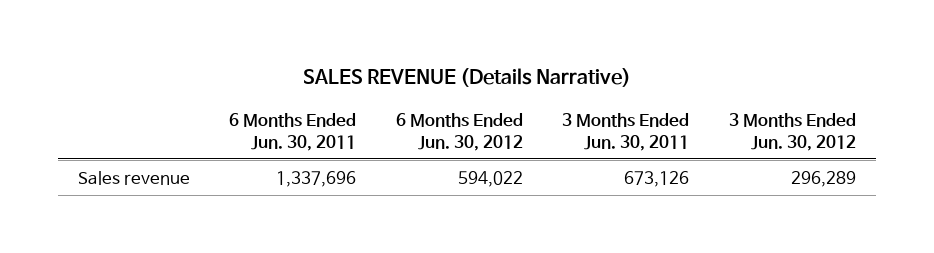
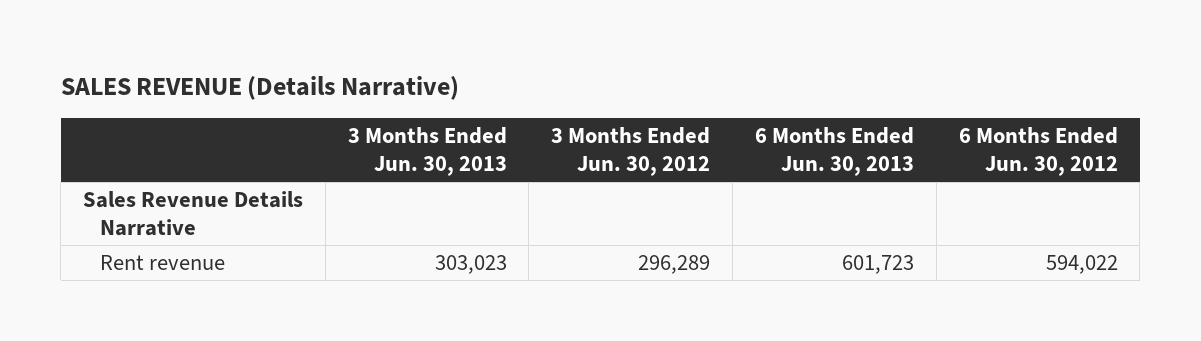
[229,112,357,151] 6 Months Ended Jun. 30, 2011 -> none
[562,112,690,151] 3 Months Ended Jun. 30, 2011 -> none
none -> [347,126,507,177] 3 Months Ended Jun. 30, 2013
none -> [754,126,914,177] 6 Months Ended Jun. 30, 2013
none -> [82,190,303,237] Sales Revenue Details Narrative
[77,170,190,185] Sales revenue -> [100,254,226,270] Rent revenue

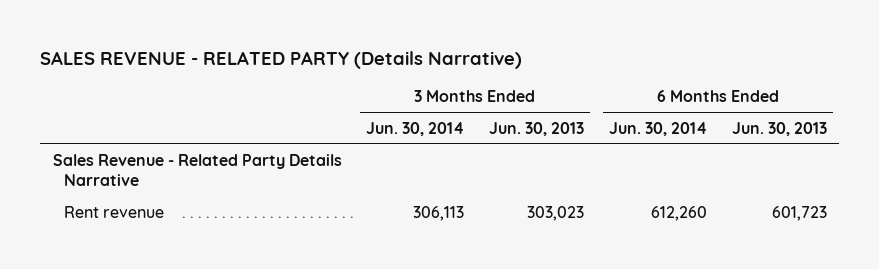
[60,76,459,101] SALES REVENUE (Details Narrative) -> [40,50,523,69] SALES REVENUE - RELATED PARTY (Details Narrative)
[551,126,711,177] 3 Months Ended Jun. 30, 2012 -> none
[958,126,1118,177] 6 Months Ended Jun. 30, 2012 -> none
none -> [366,121,465,136] Jun. 30, 2014
none -> [608,121,707,136] Jun. 30, 2014
[82,190,303,237] Sales Revenue Details Narrative -> [52,154,342,187] Sales Revenue - Related Party Details Narrative

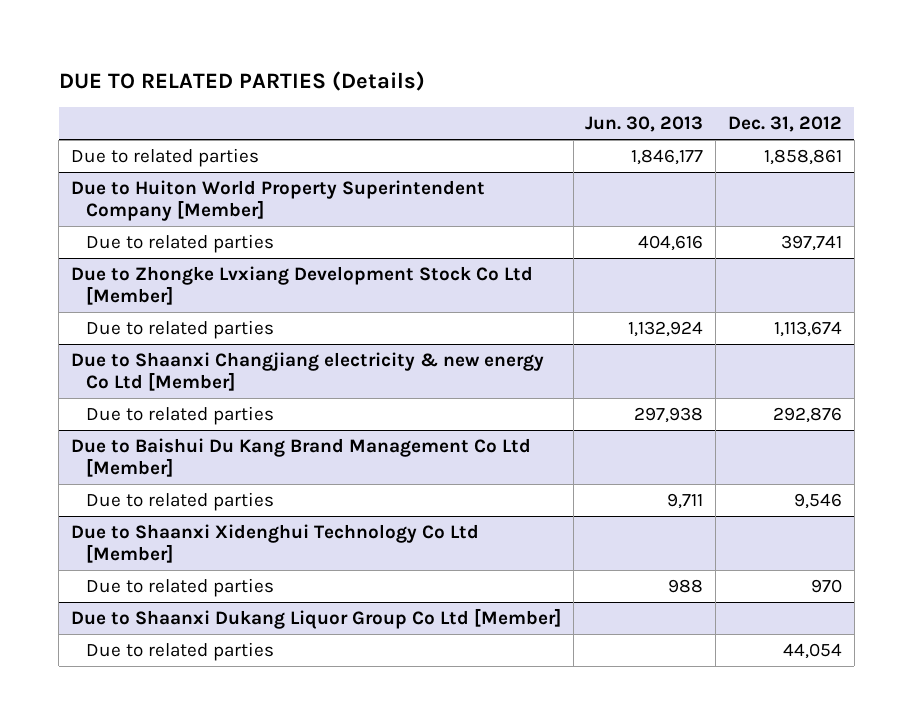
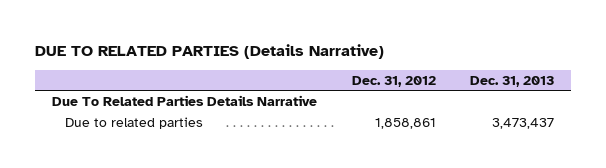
[58,71,425,92] DUE TO RELATED PARTIES (Details) -> [34,43,384,59] DUE TO RELATED PARTIES (Details Narrative)
[585,116,704,133] Jun. 30, 2013 -> none
none -> [470,75,555,87] Dec. 31, 2013
none -> [52,95,318,107] Due To Related Parties Details Narrative
[70,179,485,222] Due to Huiton World Property Superintendent Company [Member] -> none
[85,233,274,253] Due to related parties -> none
[70,265,533,306] Due to Zhongke Lvxiang Development Stock Co Ltd [Member] -> none
[85,319,274,339] Due to related parties -> none
[70,351,544,392] Due to Shaanxi Changjiang electricity & new energy Co Ltd [Member] -> none
[85,405,274,425] Due to related parties -> none
[70,437,531,478] Due to Baishui Du Kang Brand Management Co Ltd [Member] -> none
[85,491,274,511] Due to related parties -> none
[70,523,479,564] Due to Shaanxi Xidenghui Technology Co Ltd [Member] -> none
[85,577,274,597] Due to related parties -> none
[70,607,561,629] Due to Shaanxi Dukang Liquor Group Co Ltd [Member] -> none
[85,641,274,661] Due to related parties -> none

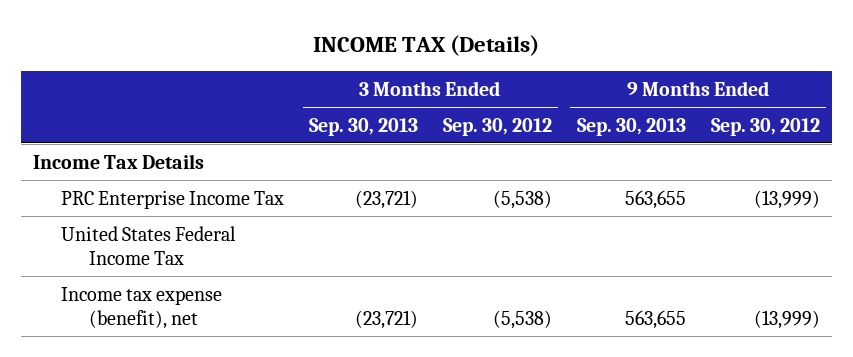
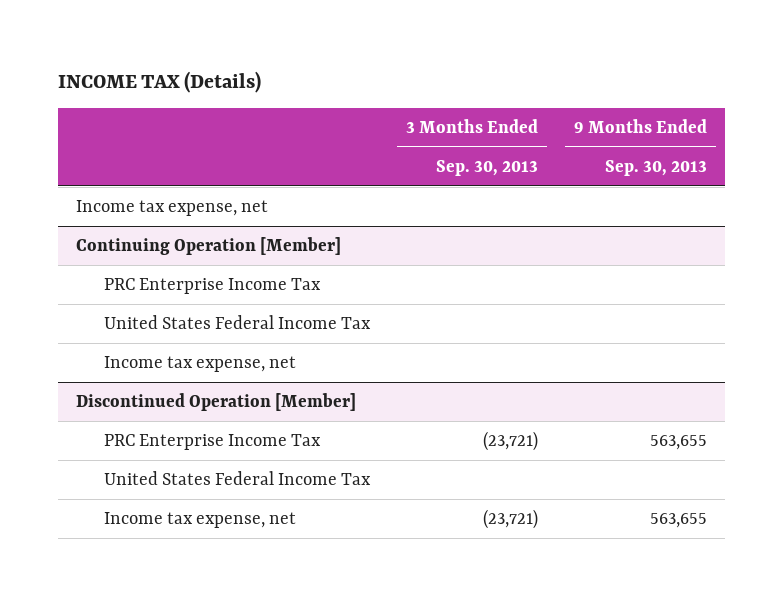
[442,117,552,136] Sep. 30, 2012 -> none
[710,117,820,136] Sep. 30, 2012 -> none
[33,153,205,169] Income Tax Details -> none
none -> [76,200,269,217] Income tax expense, net
none -> [76,237,342,256] Continuing Operation [Member]
none -> [103,278,321,295] PRC Enterprise Income Tax
none -> [103,315,371,330] United States Federal Income Tax
none -> [103,356,296,373] Income tax expense, net
none -> [76,393,357,412] Discontinued Operation [Member]
[61,286,223,330] Income tax expense (benefit), net -> [103,512,296,529] Income tax expense, net

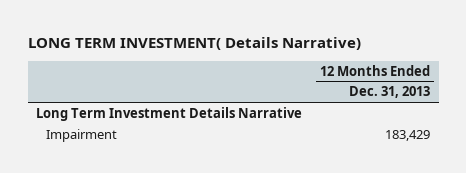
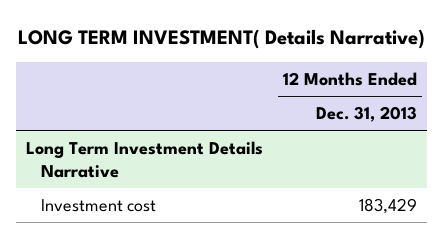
[46,129,118,143] Impairment -> [40,199,156,213] Investment cost

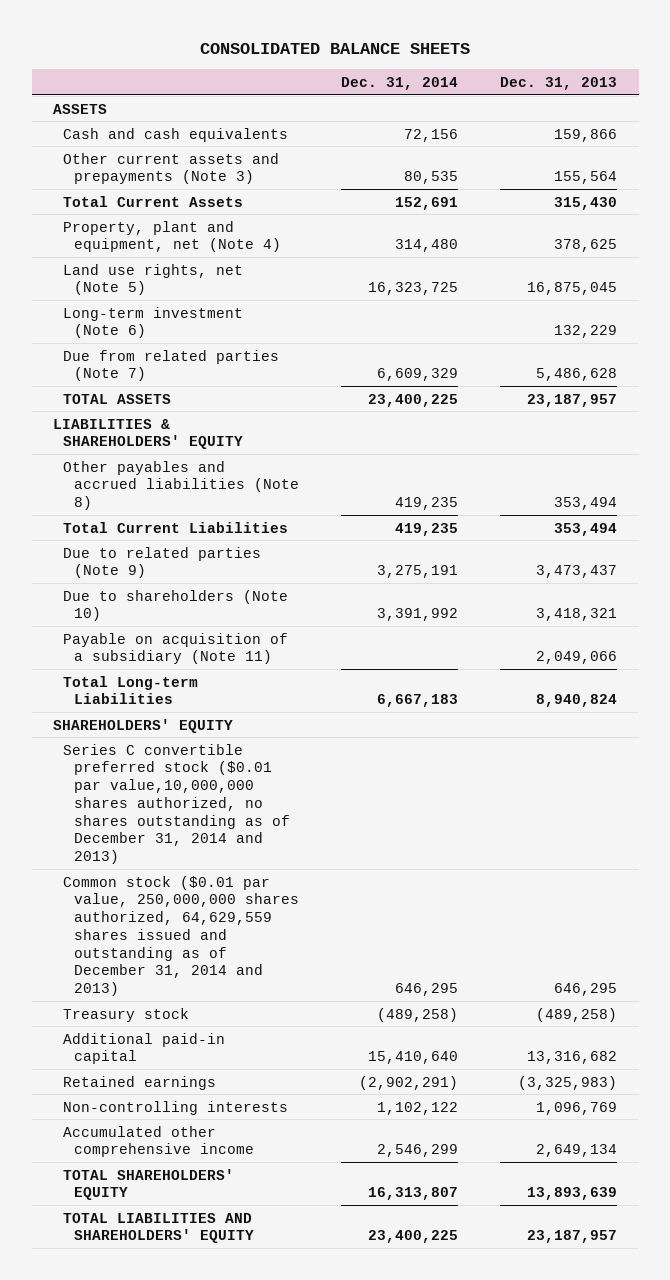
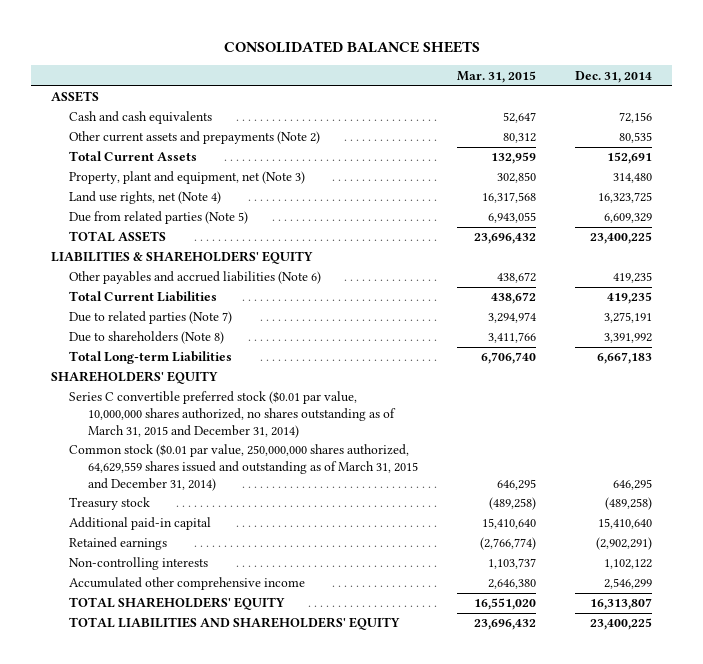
[500,76,618,90] Dec. 31, 2013 -> none
none -> [457,70,537,83] Mar. 31, 2015
[63,152,280,185] Other current assets and prepayments (Note 3) -> [69,131,321,145] Other current assets and prepayments (Note 2)
[63,306,244,339] Long-term investment (Note 6) -> none
[63,220,281,253] Property, plant and equipment, net (Note 4) -> [69,171,306,185] Property, plant and equipment, net (Note 3)
[63,263,244,296] Land use rights, net (Note 5) -> [69,191,222,205] Land use rights, net (Note 4)
[63,349,280,382] Due from related parties (Note 7) -> [69,211,249,225] Due from related parties (Note 5)
[63,460,299,511] Other payables and accrued liabilities (Note 8) -> [69,271,322,285] Other payables and accrued liabilities (Note 6)
[63,632,289,665] Payable on acquisition of a subsidiary (Note 11) -> none
[63,546,262,579] Due to related parties (Note 9) -> [69,311,233,325] Due to related parties (Note 7)
[63,589,289,622] Due to shareholders (Note 10) -> [69,331,225,345] Due to shareholders (Note 8)
[63,743,290,865] Series C convertible preferred stock ($0.01 par value,10,000,000 shares authorized, no shares outstanding as of December 31, 2014 and 2013) -> [69,391,396,438] Series C convertible preferred stock ($0.01 par value, 10,000,000 shares authorized, no shares outstanding as of March 31, 2015 and December 31, 2014)
[63,875,299,997] Common stock ($0.01 par value, 250,000,000 shares authorized, 64,629,559 shares issued and outstanding as of December 31, 2014 and 2013) -> [69,444,418,491] Common stock ($0.01 par value, 250,000,000 shares authorized, 64,629,559 shares issued and outstanding as of March 31, 2015 and December 31, 2014)

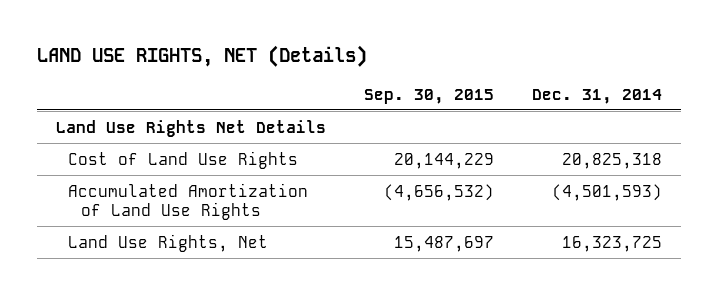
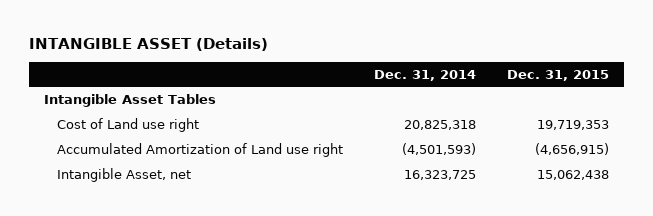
[36,44,367,67] LAND USE RIGHTS, NET (Details) -> [28,37,268,51] INTANGIBLE ASSET (Details)
[363,88,494,104] Sep. 30, 2015 -> none
none -> [506,69,609,81] Dec. 31, 2015
[55,119,326,137] Land Use Rights Net Details -> none
none -> [44,94,217,108] Intangible Asset Tables
[68,150,299,169] Cost of Land Use Rights -> [56,118,199,133] Cost of Land use right
[68,182,309,220] Accumulated Amortization of Land Use Rights -> [56,143,343,158] Accumulated Amortization of Land use right
[68,233,269,252] Land Use Rights, Net -> [56,168,191,183] Intangible Asset, net

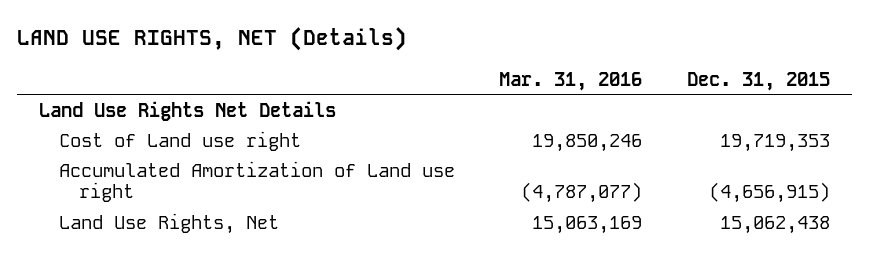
[28,37,268,51] INTANGIBLE ASSET (Details) -> [16,27,407,52] LAND USE RIGHTS, NET (Details)
[373,69,476,81] Dec. 31, 2014 -> none
none -> [499,71,643,91] Mar. 31, 2016
[44,94,217,108] Intangible Asset Tables -> [39,100,337,121] Land Use Rights Net Details
[56,168,191,183] Intangible Asset, net -> [59,212,280,234] Land Use Rights, Net

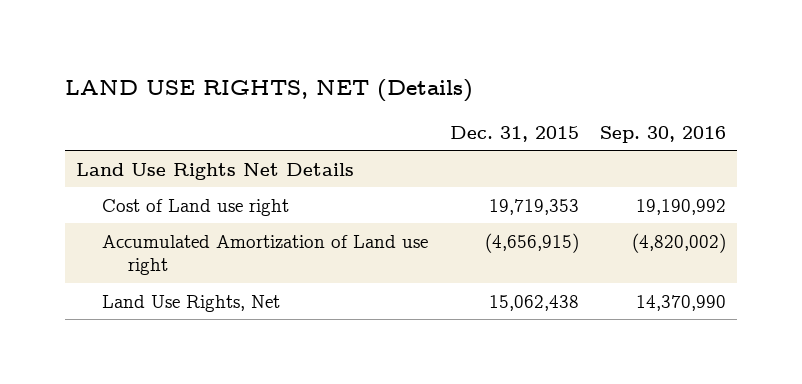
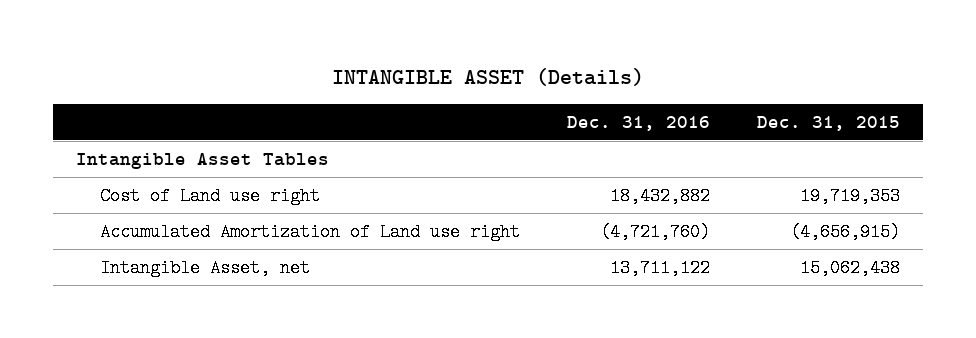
[64,78,473,102] LAND USE RIGHTS, NET (Details) -> [332,67,645,86] INTANGIBLE ASSET (Details)
[600,125,727,143] Sep. 30, 2016 -> none
none -> [567,115,711,131] Dec. 31, 2016
[75,162,354,180] Land Use Rights Net Details -> [76,153,330,170] Intangible Asset Tables
[101,294,280,312] Land Use Rights, Net -> [100,259,311,278] Intangible Asset, net

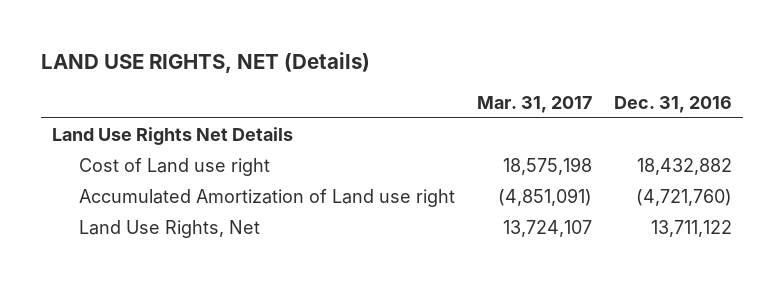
[332,67,645,86] INTANGIBLE ASSET (Details) -> [40,51,370,73] LAND USE RIGHTS, NET (Details)
[756,115,900,131] Dec. 31, 2015 -> none
none -> [476,95,592,113] Mar. 31, 2017
[76,153,330,170] Intangible Asset Tables -> [51,127,293,146] Land Use Rights Net Details
[100,259,311,278] Intangible Asset, net -> [78,220,260,239] Land Use Rights, Net

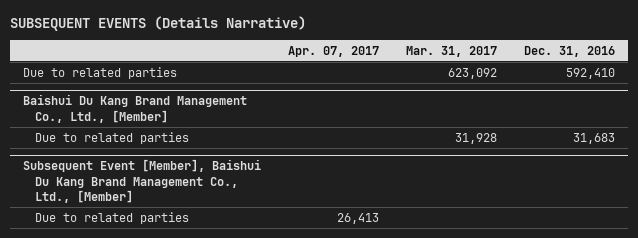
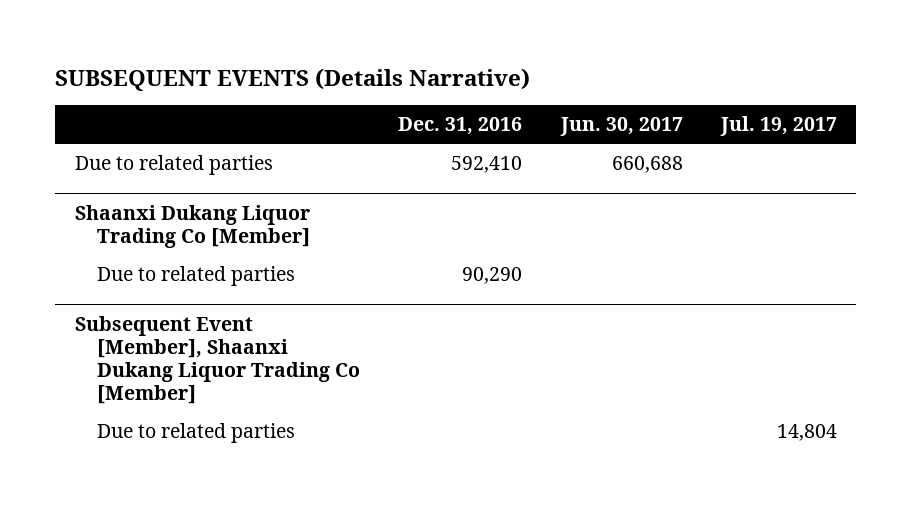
[288,45,380,57] Apr. 07, 2017 -> none
[405,45,497,57] Mar. 31, 2017 -> none
none -> [559,117,683,137] Jun. 30, 2017
none -> [720,116,838,137] Jul. 19, 2017
[23,94,248,123] Baishui Du Kang Brand Management Co., Ltd., [Member] -> none
[23,159,262,203] Subsequent Event [Member], Baishui Du Kang Brand Management Co., Ltd., [Member] -> none
none -> [74,204,311,248] Shaanxi Dukang Liquor Trading Co [Member]
[572,132,615,144] 31,683 -> [462,267,523,285] 90,290
none -> [74,315,361,404] Subsequent Event [Member], Shaanxi Dukang Liquor Trading Co [Member]

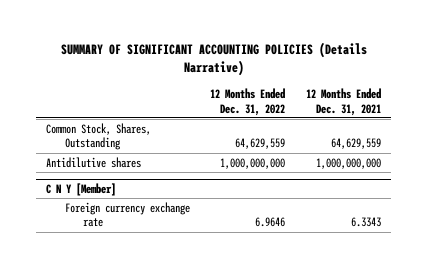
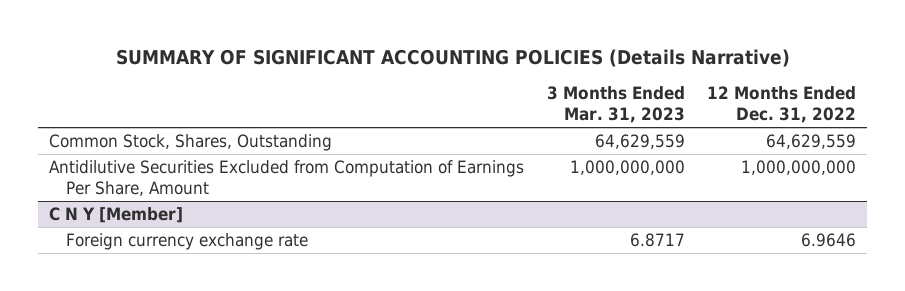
[306,87,382,116] 12 Months Ended Dec. 31, 2021 -> none
none -> [546,86,685,124] 3 Months Ended Mar. 31, 2023
[46,156,142,168] Antidilutive shares -> [48,160,524,197] Antidilutive Securities Excluded from Computation of Earnings Per Share, Amount

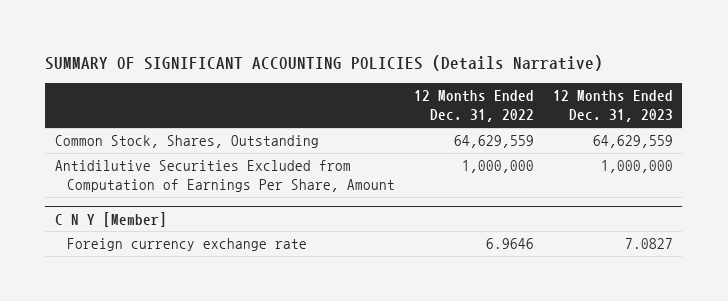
[546,86,685,124] 3 Months Ended Mar. 31, 2023 -> none
none -> [552,90,673,123] 12 Months Ended Dec. 31, 2023
[741,160,857,176] 1,000,000,000 -> [461,160,534,174] 1,000,000

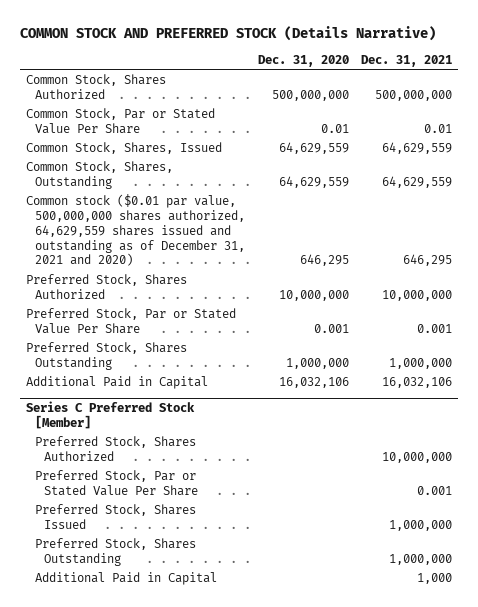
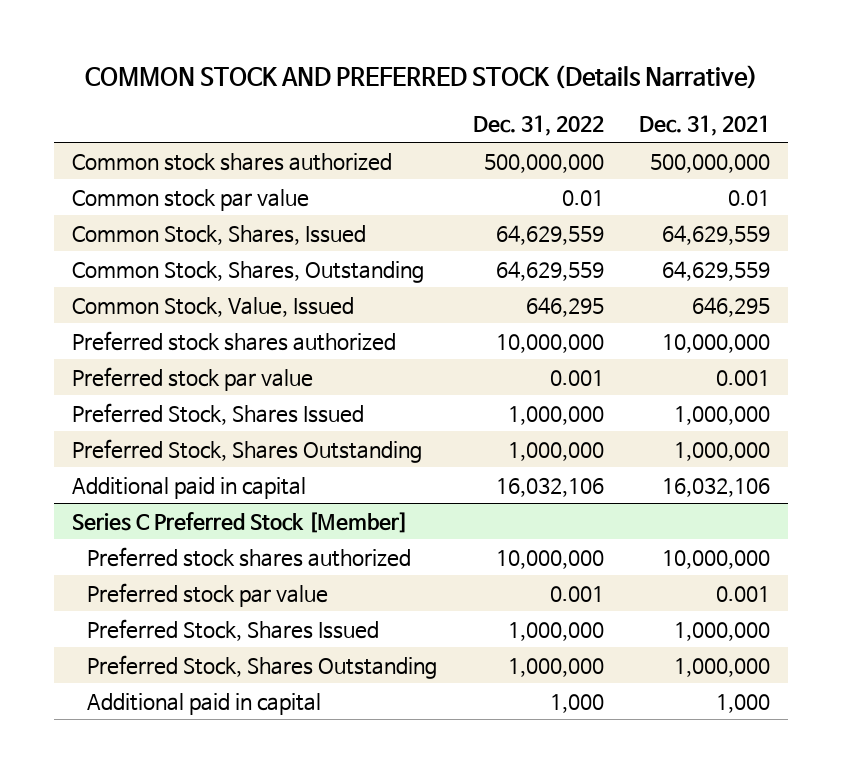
[257,54,349,67] Dec. 31, 2020 -> none
none -> [472,115,604,137] Dec. 31, 2022
[25,73,166,99] Common Stock, Shares Authorized -> [71,152,392,171] Common stock shares authorized
[25,107,215,134] Common Stock, Par or Stated Value Per Share -> [71,188,309,211] Common stock par value
[25,193,246,267] Common stock ($0.01 par value, 500,000,000 shares authorized, 64,629,559 shares issued and outstanding as of December 31, 2021 and 2020) -> [71,296,354,317] Common Stock, Value, Issued
[25,273,187,299] Preferred Stock, Shares Authorized -> [71,330,396,351] Preferred stock shares authorized
[25,307,236,334] Preferred Stock, Par or Stated Value Per Share -> [71,366,313,391] Preferred stock par value
none -> [71,402,364,425] Preferred Stock, Shares Issued
[25,375,208,389] Additional Paid in Capital -> [71,476,306,499] Additional paid in capital
[35,435,197,461] Preferred Stock, Shares Authorized -> [86,546,411,567] Preferred stock shares authorized
[35,469,199,496] Preferred Stock, Par or Stated Value Per Share -> [86,582,328,607] Preferred stock par value
[35,571,218,585] Additional Paid in Capital -> [86,692,321,715] Additional paid in capital

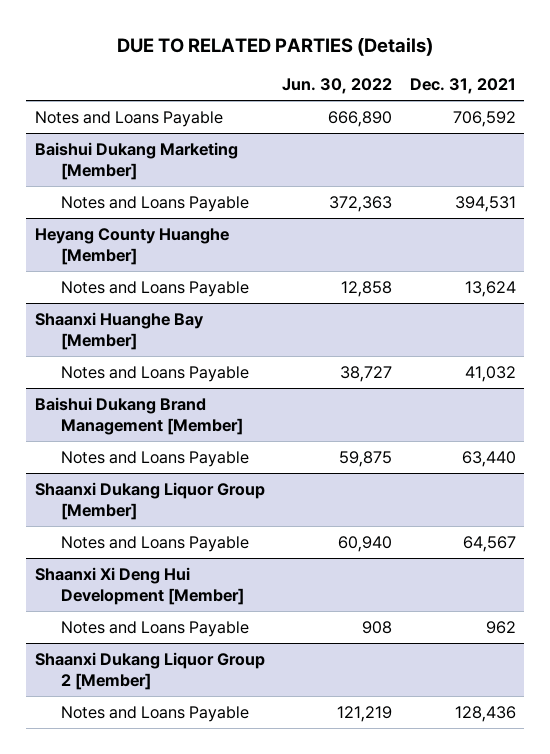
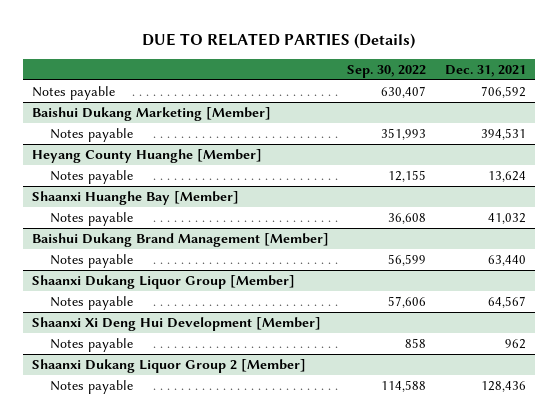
[282,78,393,95] Jun. 30, 2022 -> none
none -> [347,64,427,78] Sep. 30, 2022
[34,110,223,127] Notes and Loans Payable -> [32,86,116,101] Notes payable
[60,195,249,212] Notes and Loans Payable -> [50,128,134,143] Notes payable
[60,280,249,297] Notes and Loans Payable -> [50,170,134,185] Notes payable
[60,365,249,382] Notes and Loans Payable -> [50,212,134,227] Notes payable
[60,450,249,467] Notes and Loans Payable -> [50,254,134,269] Notes payable
[60,535,249,552] Notes and Loans Payable -> [50,296,134,311] Notes payable
[60,620,249,637] Notes and Loans Payable -> [50,338,134,353] Notes payable
[60,705,249,722] Notes and Loans Payable -> [50,380,134,395] Notes payable

